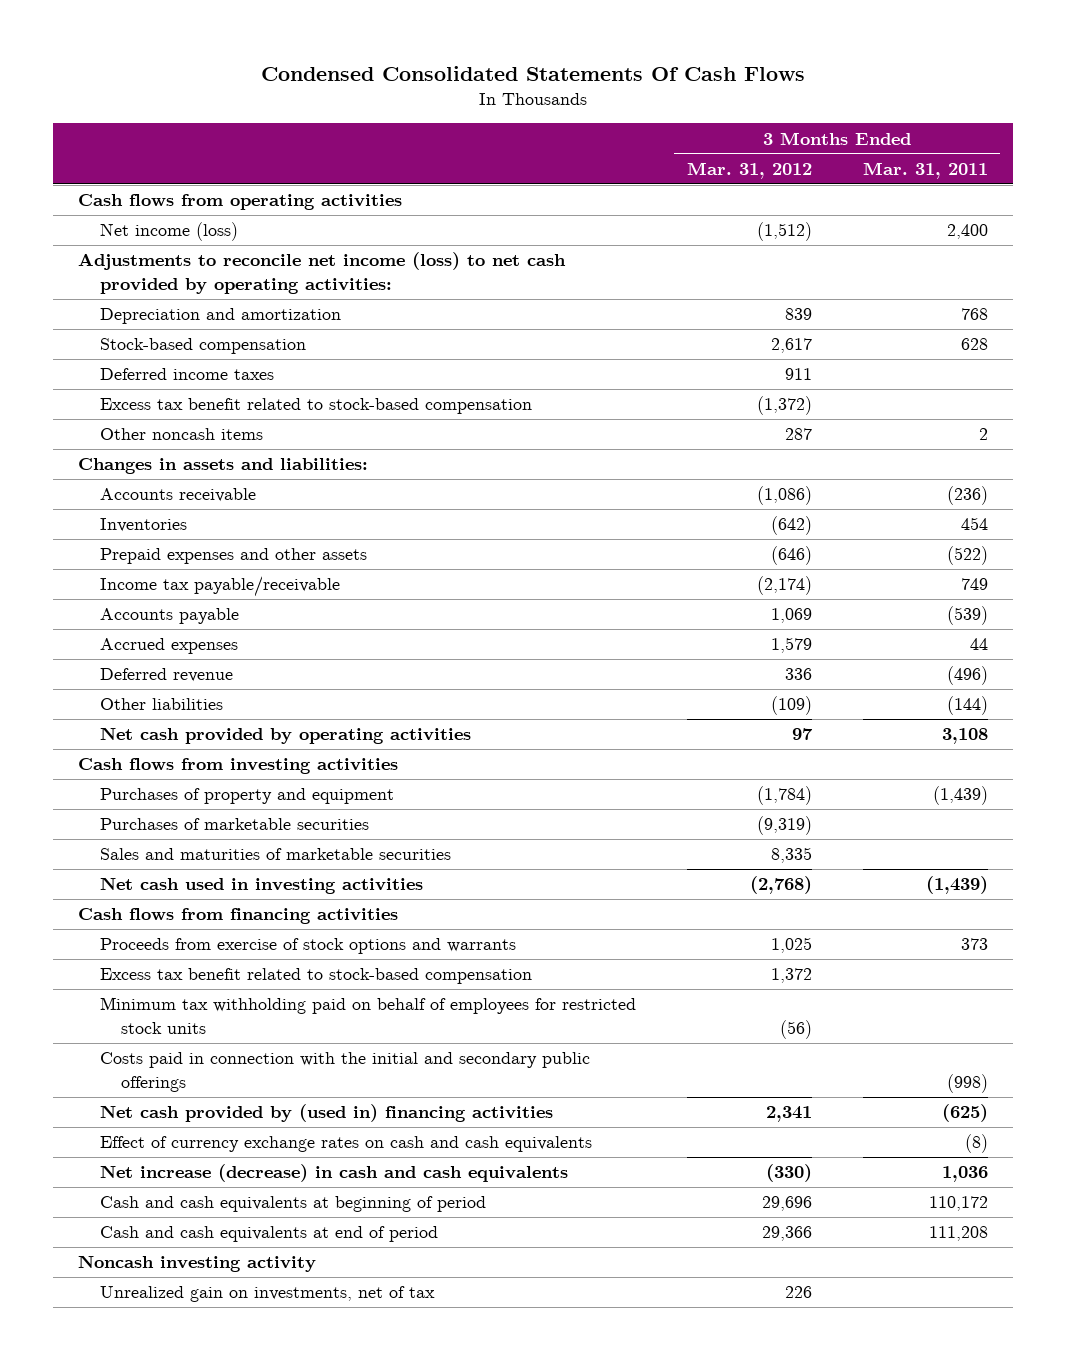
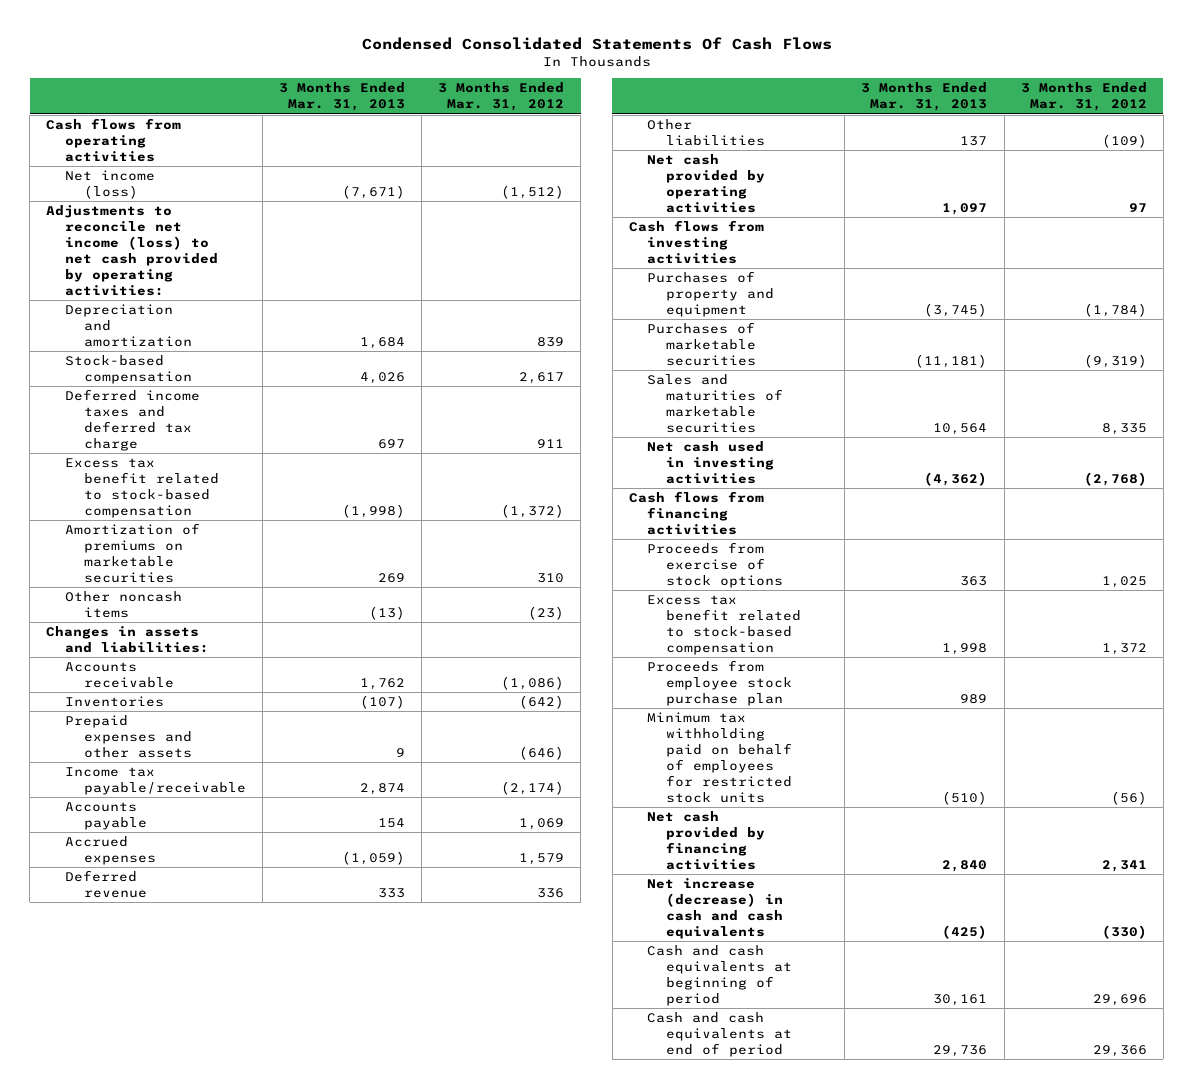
[862,161,988,179] Mar. 31, 2011 -> none
none -> [278,82,405,112] 3 Months Ended Mar. 31, 2013
[99,368,274,381] Deferred income taxes -> [64,389,200,452] Deferred income taxes and deferred tax charge
none -> [64,523,200,584] Amortization of premiums on marketable securities
[784,428,812,441] 287 -> [528,606,565,621] (23)
[99,938,516,955] Proceeds from exercise of stock options and warrants -> [647,542,784,589] Proceeds from exercise of stock options
none -> [647,660,793,707] Proceeds from employee stock purchase plan
[99,1052,590,1092] Costs paid in connection with the initial and secondary public offerings -> none
[99,1136,592,1153] Effect of currency exchange rates on cash and cash equivalents -> none
[99,1104,553,1123] Net cash provided by (used in) financing activities -> [647,811,766,871] Net cash provided by financing activities
[78,1255,317,1273] Noncash investing activity -> none
[99,1286,435,1303] Unrealized gain on investments, net of tax -> none

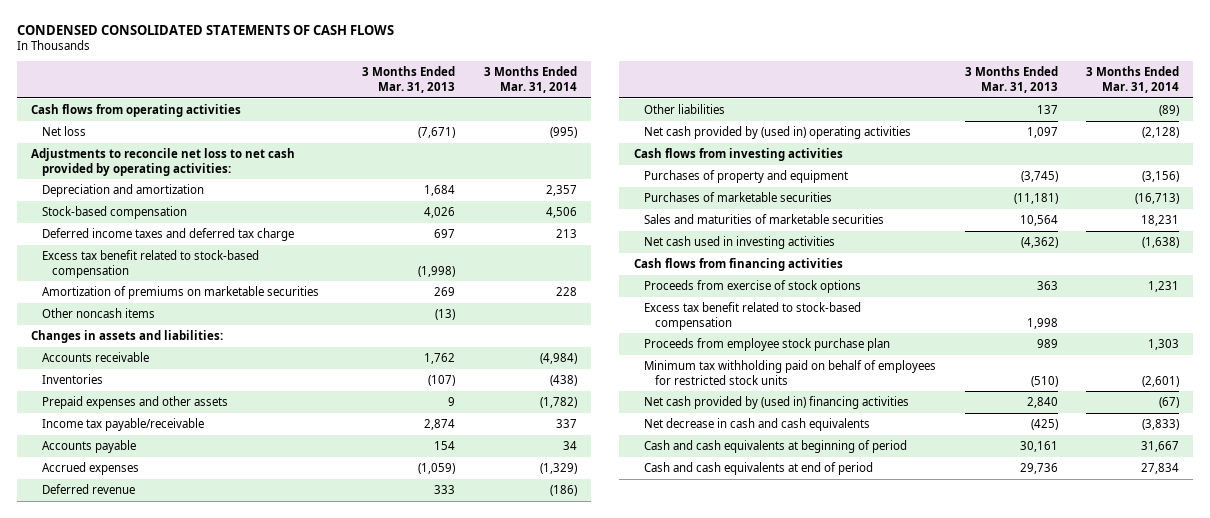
[361,37,832,51] Condensed Consolidated Statements Of Cash Flows -> [16,24,394,35] CONDENSED CONSOLIDATED STATEMENTS OF CASH FLOWS
[438,82,565,112] 3 Months Ended Mar. 31, 2012 -> none
none -> [483,66,577,93] 3 Months Ended Mar. 31, 2014
[64,170,155,200] Net income (loss) -> [41,125,86,136] Net loss
[46,205,218,296] Adjustments to reconcile net income (loss) to net cash provided by operating activities: -> [31,147,296,176] Adjustments to reconcile net loss to net cash provided by operating activities:
[647,154,766,214] Net cash provided by operating activities -> [644,125,912,139] Net cash provided by (used in) operating activities
[647,811,766,871] Net cash provided by financing activities -> [644,395,910,409] Net cash provided by (used in) financing activities
[647,878,784,940] Net increase (decrease) in cash and cash equivalents -> [644,417,871,431] Net decrease in cash and cash equivalents

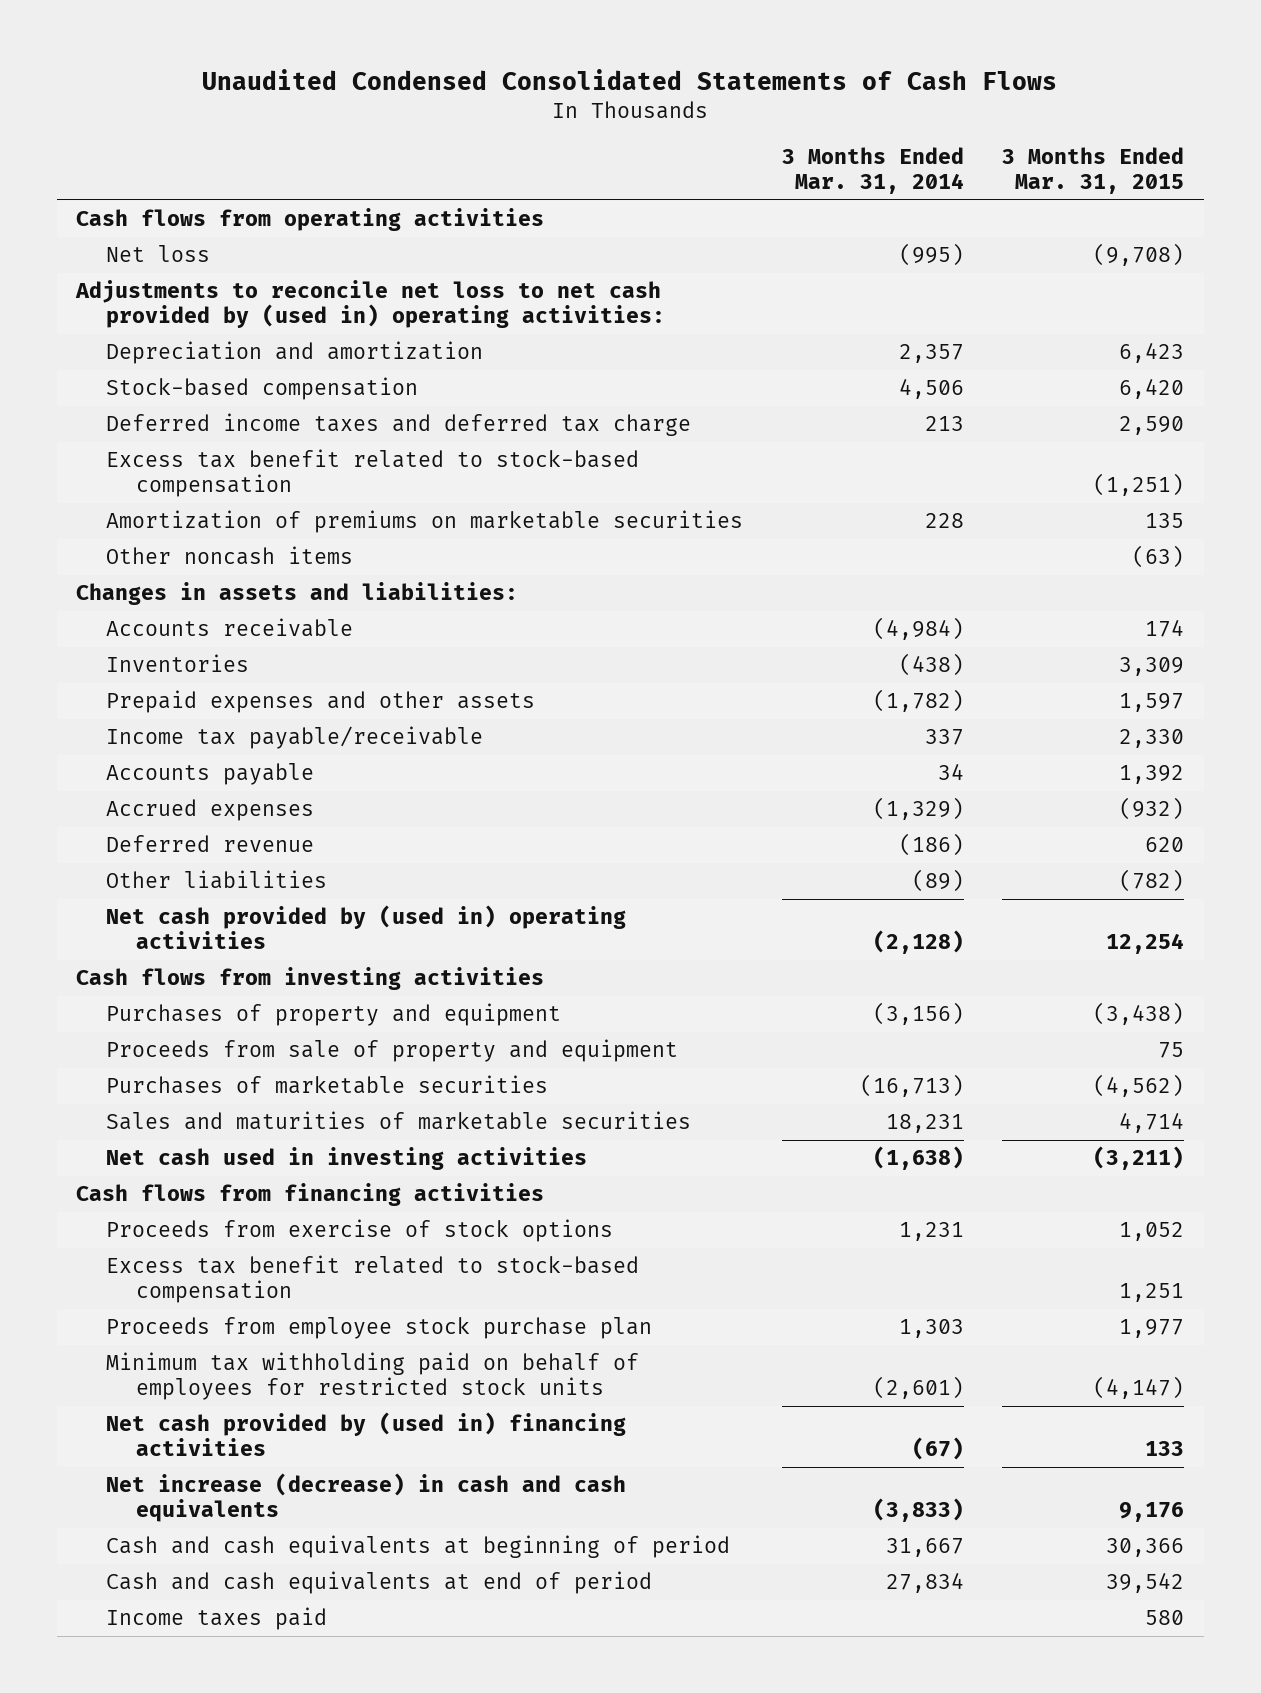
[16,24,394,35] CONDENSED CONSOLIDATED STATEMENTS OF CASH FLOWS -> [202,68,1058,90] Unaudited Condensed Consolidated Statements of Cash Flows
[362,66,456,93] 3 Months Ended Mar. 31, 2013 -> none
none -> [1002,147,1185,195] 3 Months Ended Mar. 31, 2015
[31,147,296,176] Adjustments to reconcile net loss to net cash provided by operating activities: -> [75,280,665,329] Adjustments to reconcile net loss to net cash provided by (used in) operating activities:
none -> [105,1039,678,1063] Proceeds from sale of property and equipment
[644,417,871,431] Net decrease in cash and cash equivalents -> [105,1473,626,1523] Net increase (decrease) in cash and cash equivalents
none -> [105,1607,327,1631] Income taxes paid

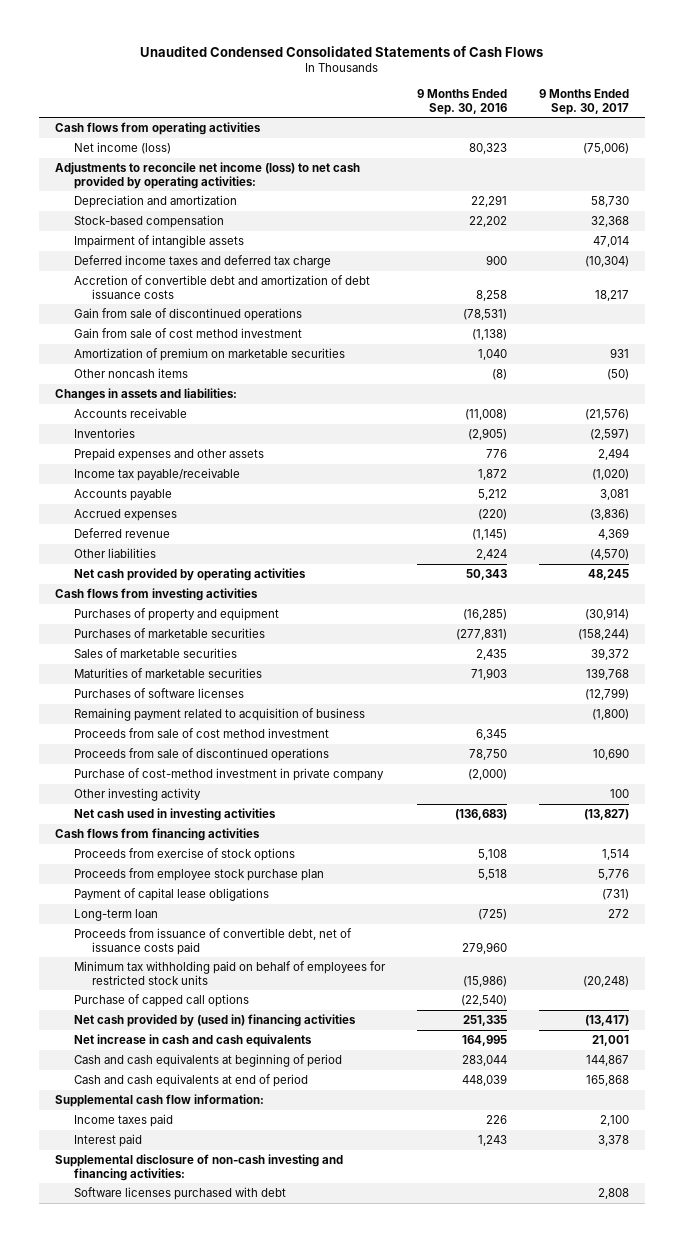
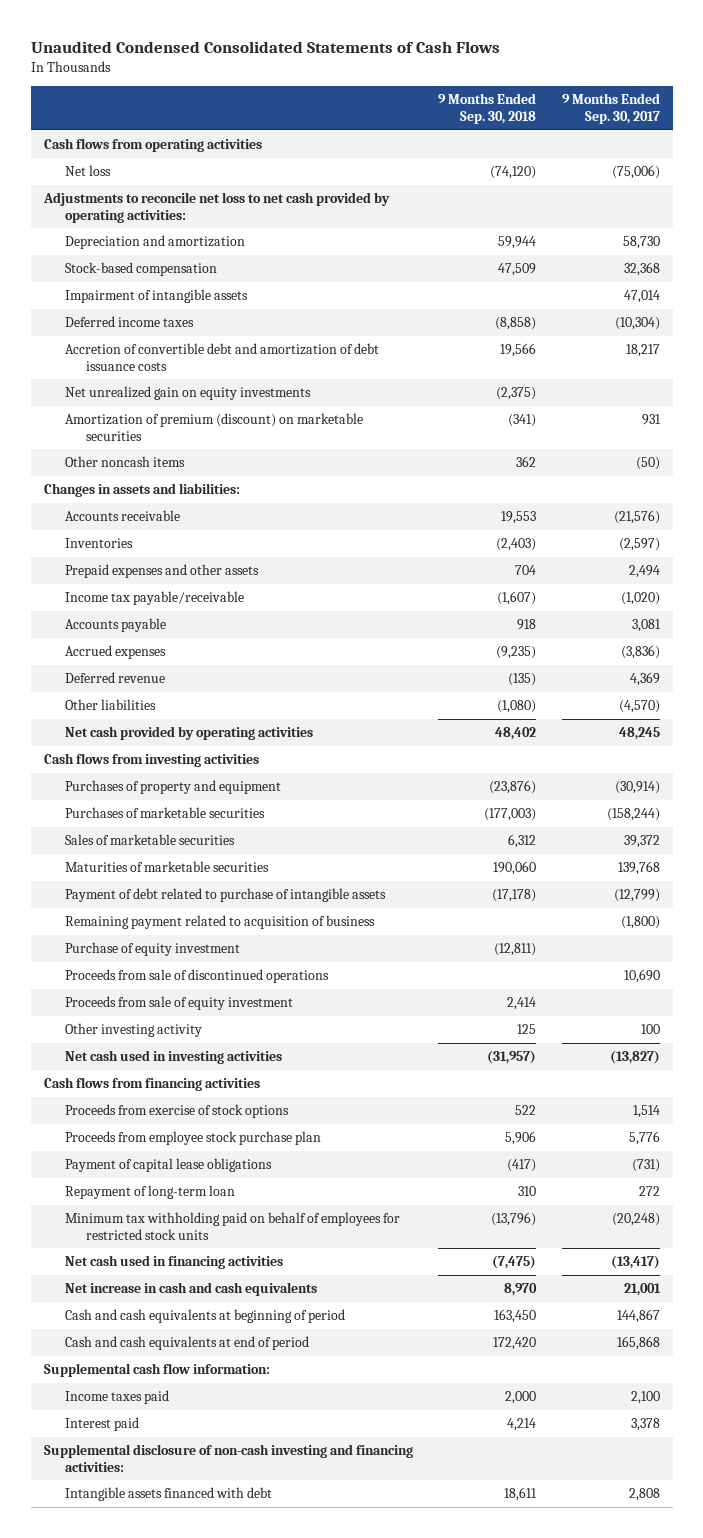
[416,88,507,115] 9 Months Ended Sep. 30, 2016 -> none
none -> [438,93,537,125] 9 Months Ended Sep. 30, 2018
[73,141,171,154] Net income (loss) -> [64,165,111,177] Net loss
[55,161,361,189] Adjustments to reconcile net income (loss) to net cash provided by operating activities: -> [42,192,390,223] Adjustments to reconcile net loss to net cash provided by operating activities:
[73,254,331,268] Deferred income taxes and deferred tax charge -> [64,316,194,328] Deferred income taxes
[73,307,302,321] Gain from sale of discontinued operations -> none
[73,327,302,338] Gain from sale of cost method investment -> none
none -> [64,386,311,401] Net unrealized gain on equity investments
[73,347,345,361] Amortization of premium on marketable securities -> [64,413,363,441] Amortization of premium (discount) on marketable securities
[73,687,244,698] Purchases of software licenses -> [64,888,386,903] Payment of debt related to purchase of intangible assets
[73,727,329,738] Proceeds from sale of cost method investment -> none
none -> [64,942,240,957] Purchase of equity investment
[73,767,384,781] Purchase of cost-method investment in private company -> none
none -> [64,996,293,1011] Proceeds from sale of equity investment
[73,927,352,955] Proceeds from issuance of convertible debt, net of issuance costs paid -> none
[73,908,158,921] Long-term loan -> [64,1185,235,1200] Repayment of long-term loan
[73,993,249,1007] Purchase of capped call options -> none
[73,1013,356,1027] Net cash provided by (used in) financing activities -> [64,1255,283,1270] Net cash used in financing activities
[73,1186,286,1200] Software licenses purchased with debt -> [64,1487,272,1502] Intangible assets financed with debt

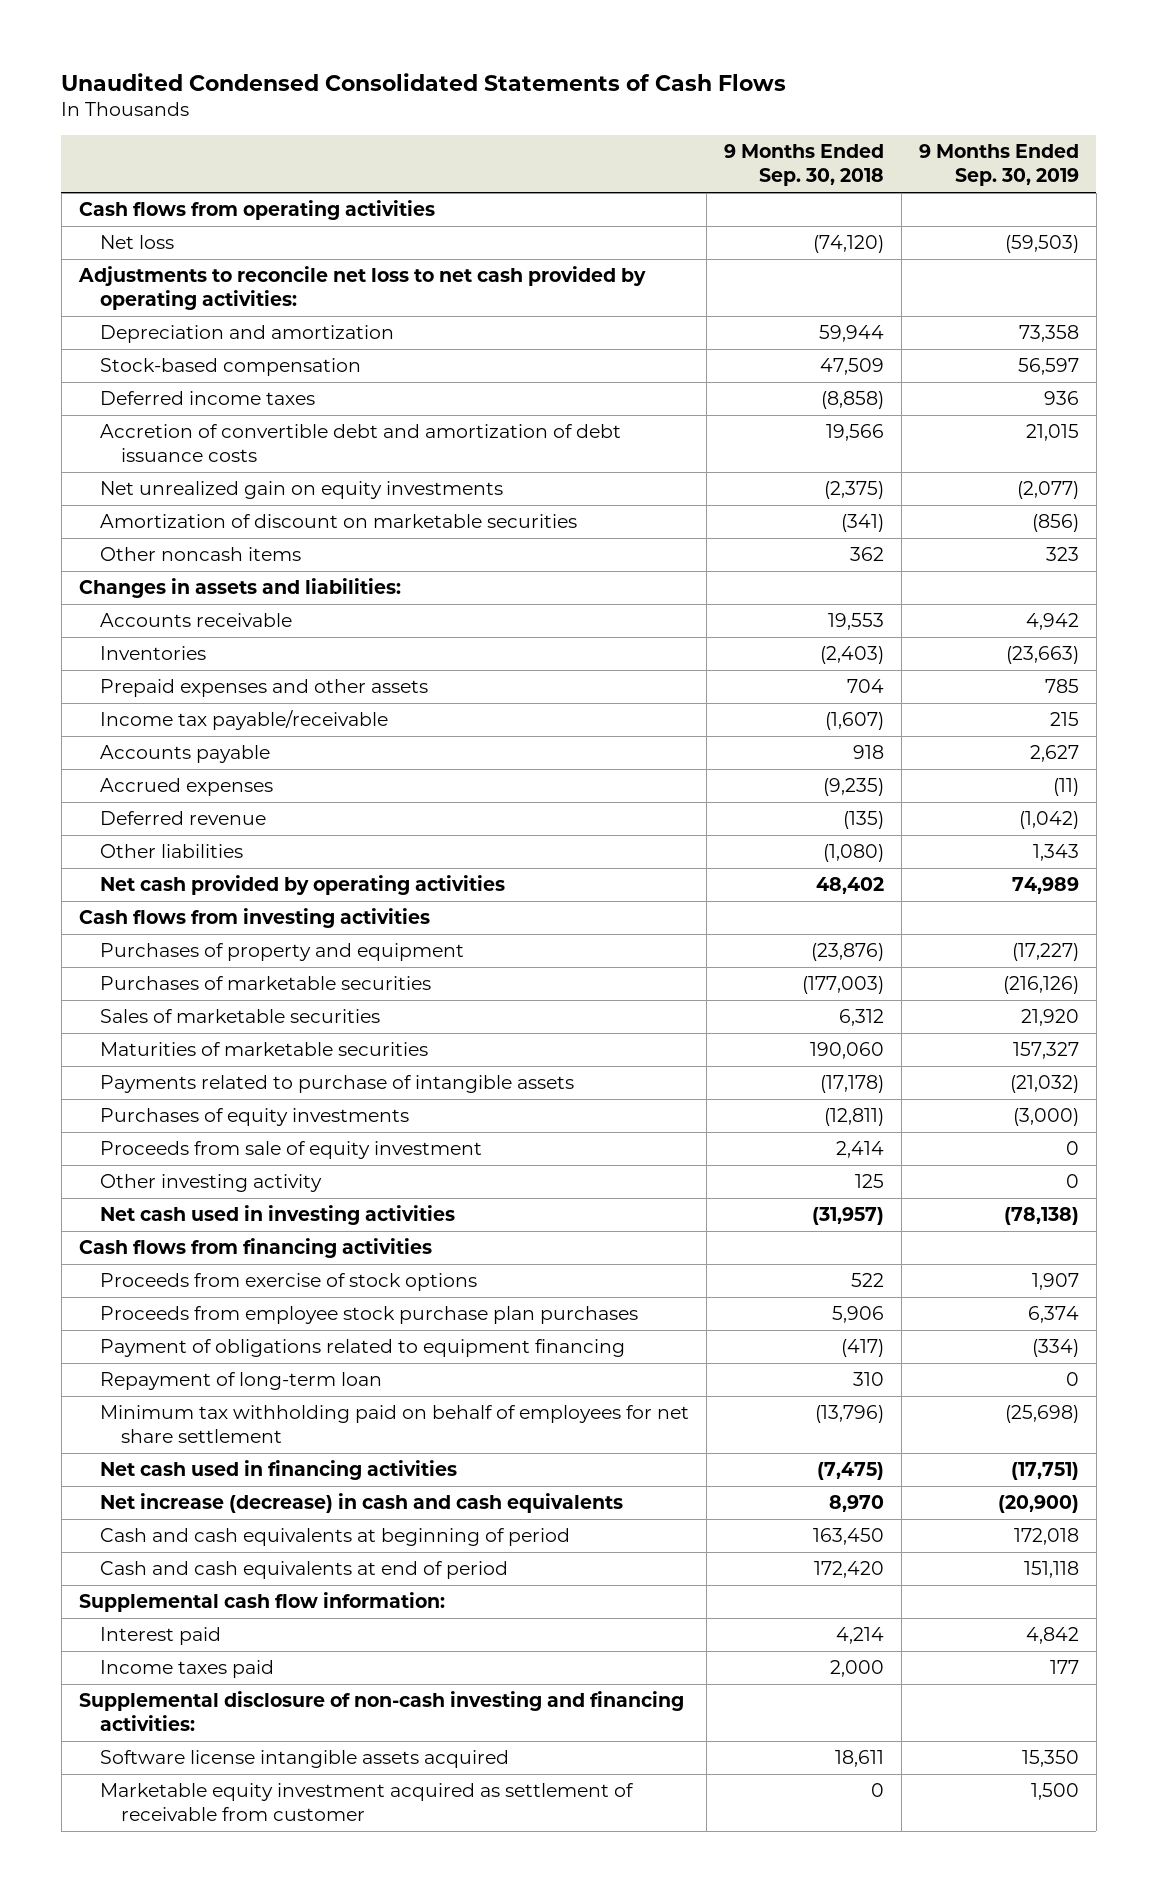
[561,93,660,125] 9 Months Ended Sep. 30, 2017 -> none
none -> [918,144,1079,187] 9 Months Ended Sep. 30, 2019
[64,289,248,304] Impairment of intangible assets -> none
[64,413,363,441] Amortization of premium (discount) on marketable securities -> [99,513,577,528] Amortization of discount on marketable securities
[64,915,375,930] Remaining payment related to acquisition of business -> none
[64,969,329,984] Proceeds from sale of discontinued operations -> none
[64,888,386,903] Payment of debt related to purchase of intangible assets -> [99,1074,574,1093] Payments related to purchase of intangible assets
[64,942,240,957] Purchase of equity investment -> [99,1107,409,1126] Purchases of equity investments
[64,1131,321,1146] Proceeds from employee stock purchase plan -> [99,1305,638,1324] Proceeds from employee stock purchase plan purchases
[64,1158,272,1173] Payment of capital lease obligations -> [99,1338,625,1357] Payment of obligations related to equipment financing
[64,1212,400,1240] Minimum tax withholding paid on behalf of employees for restricted stock units -> [99,1404,689,1444] Minimum tax withholding paid on behalf of employees for net share settlement
[64,1282,317,1297] Net increase in cash and cash equivalents -> [99,1492,623,1513] Net increase (decrease) in cash and cash equivalents
[64,1390,169,1405] Income taxes paid -> [99,1659,274,1678] Income taxes paid
[64,1487,272,1502] Intangible assets financed with debt -> [99,1749,509,1768] Software license intangible assets acquired
none -> [99,1782,634,1822] Marketable equity investment acquired as settlement of receivable from customer

